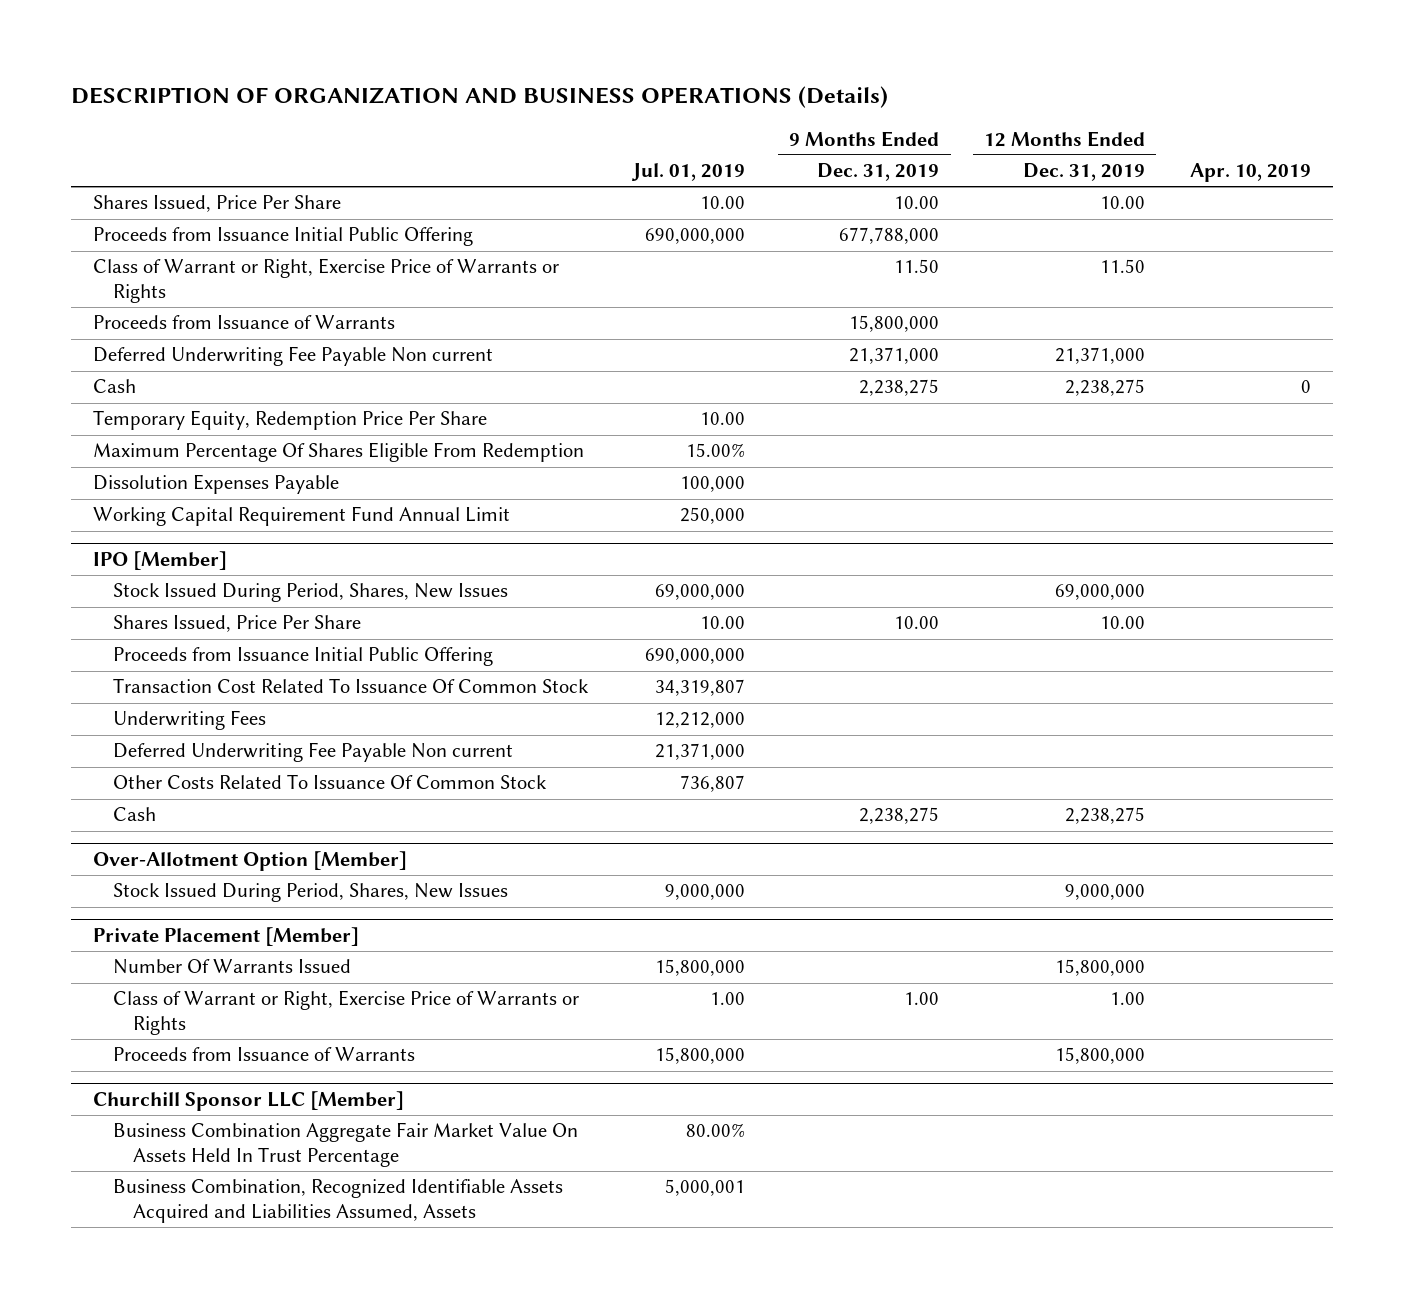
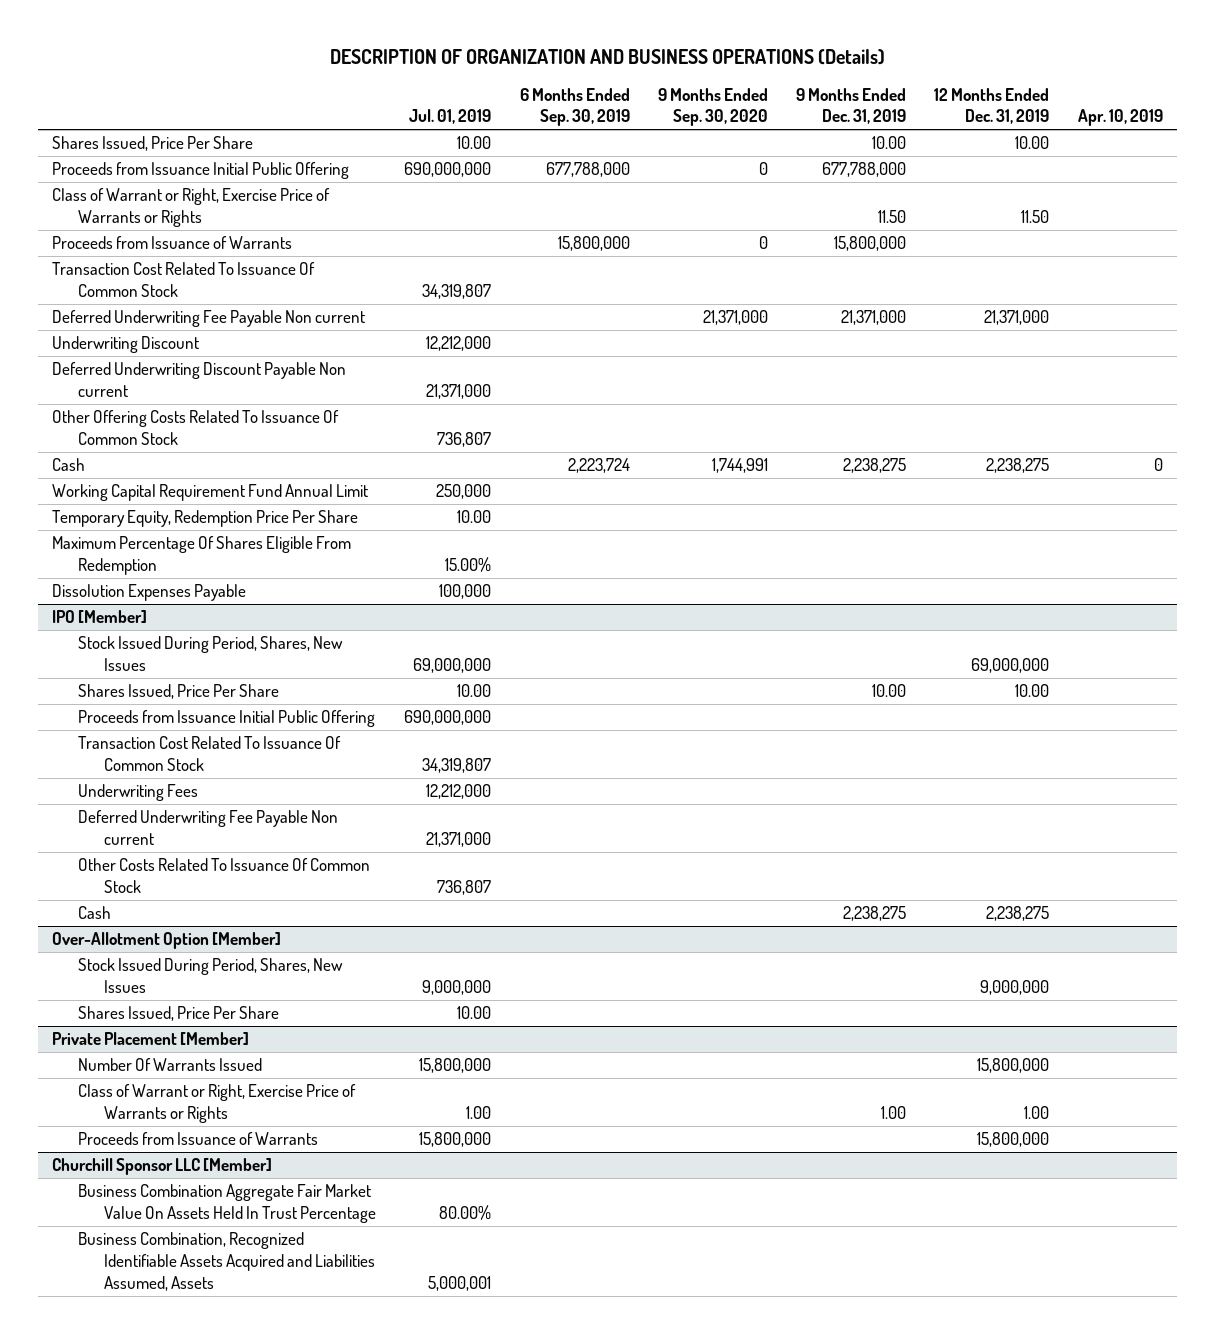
none -> [519,87,630,127] 6 Months Ended Sep. 30, 2019
none -> [657,87,768,127] 9 Months Ended Sep. 30, 2020
none -> [52,262,316,298] Transaction Cost Related To Issuance Of Common Stock
none -> [52,336,200,354] Underwriting Discount
none -> [52,362,347,398] Deferred Underwriting Discount Payable Non current
none -> [52,410,340,446] Other Offering Costs Related To Issuance Of Common Stock
[93,506,511,527] Working Capital Requirement Fund Annual Limit -> [52,484,369,502] Working Capital Requirement Fund Annual Limit
none -> [78,1006,280,1022] Shares Issued, Price Per Share

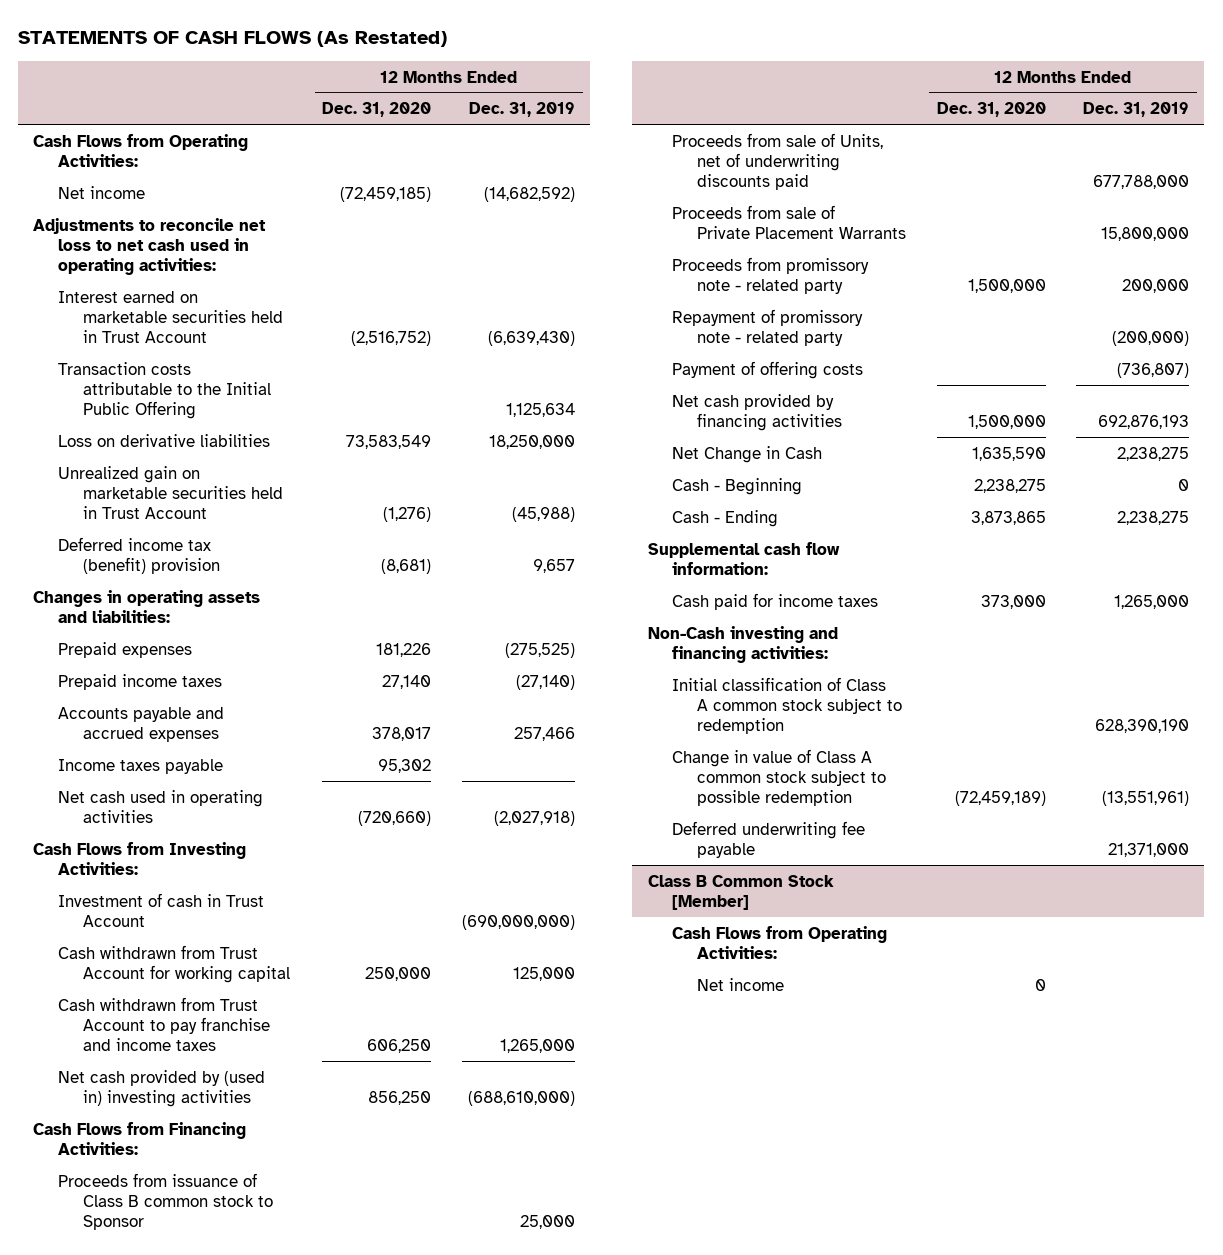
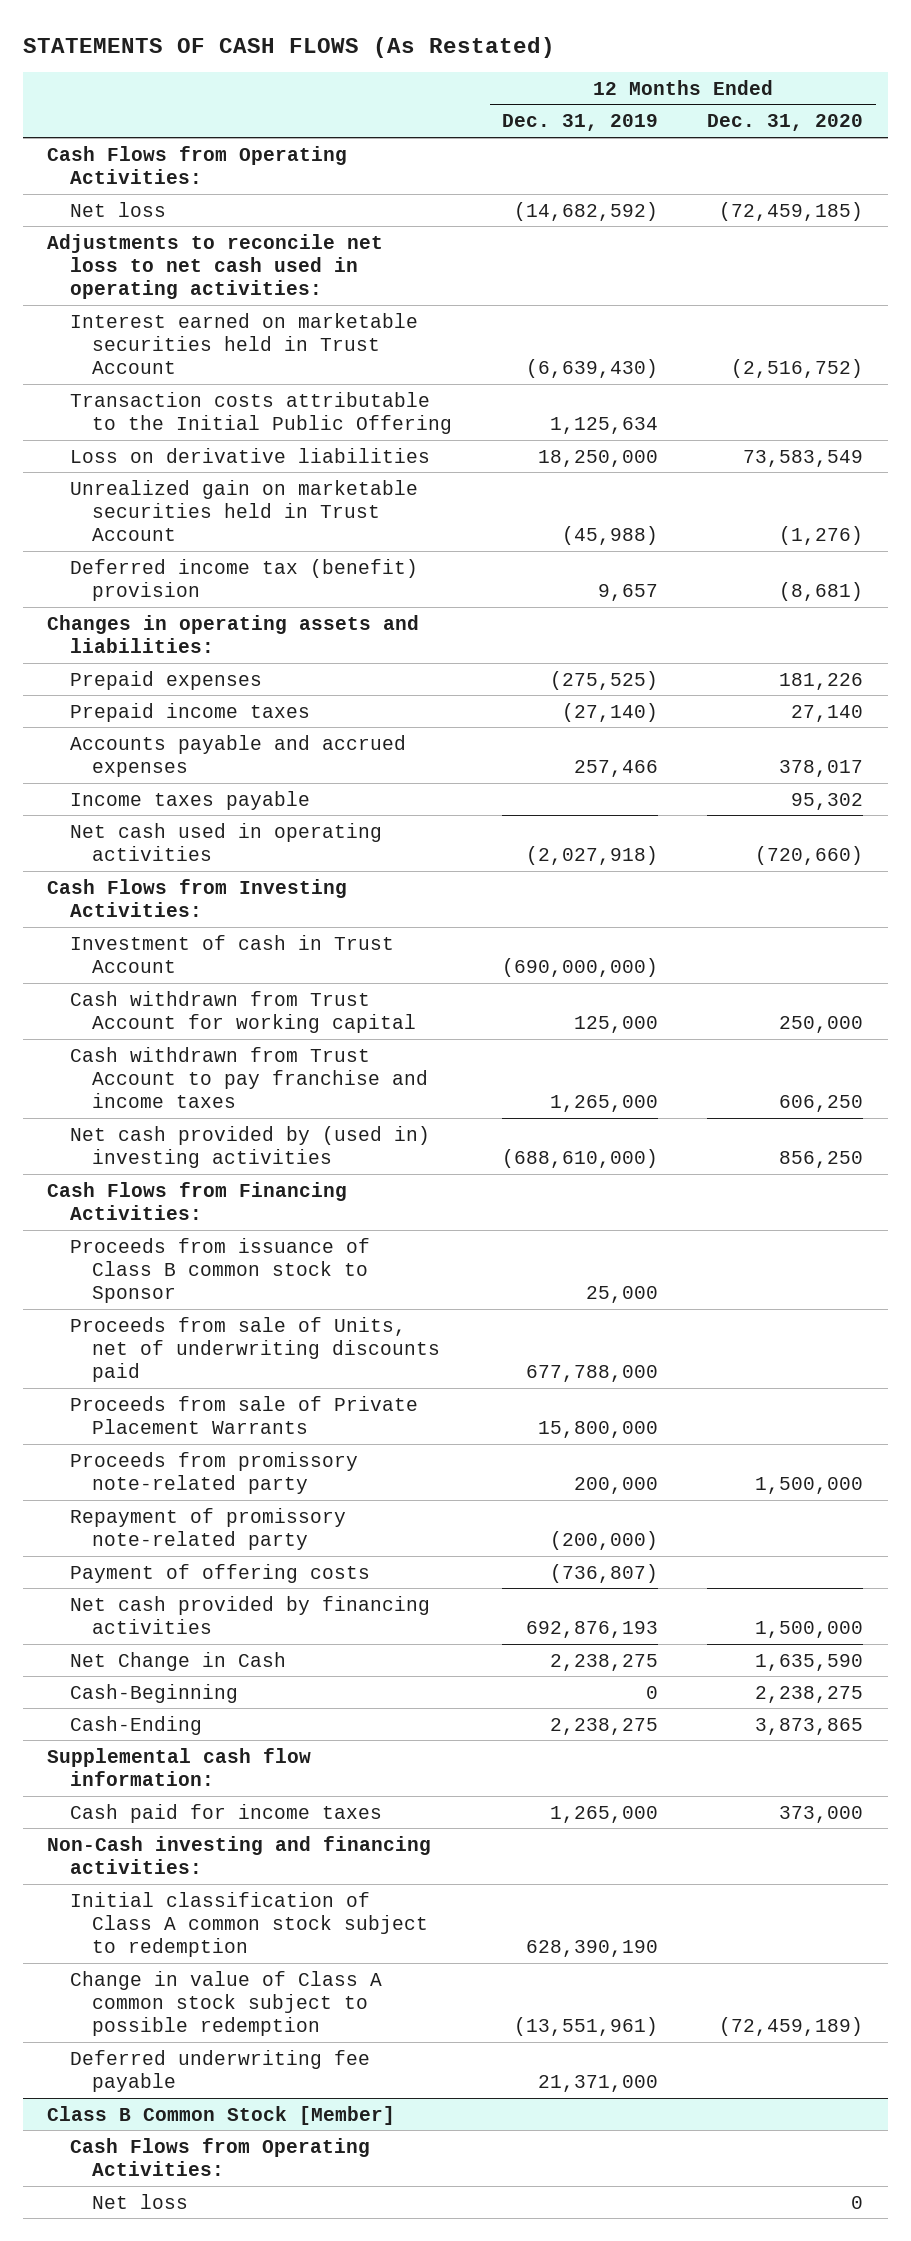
[58,185,146,199] Net income -> [69,201,166,217] Net loss
[672,256,870,294] Proceeds from promissory note - related party -> [69,1451,358,1494] Proceeds from promissory note-related party
[672,308,864,346] Repayment of promissory note - related party -> [69,1507,346,1550] Repayment of promissory note-related party
[672,477,803,495] Cash - Beginning -> [69,1683,238,1703] Cash-Beginning
[672,509,779,527] Cash - Ending -> [69,1715,202,1735] Cash-Ending
[697,977,785,991] Net income -> [92,2193,189,2209] Net loss

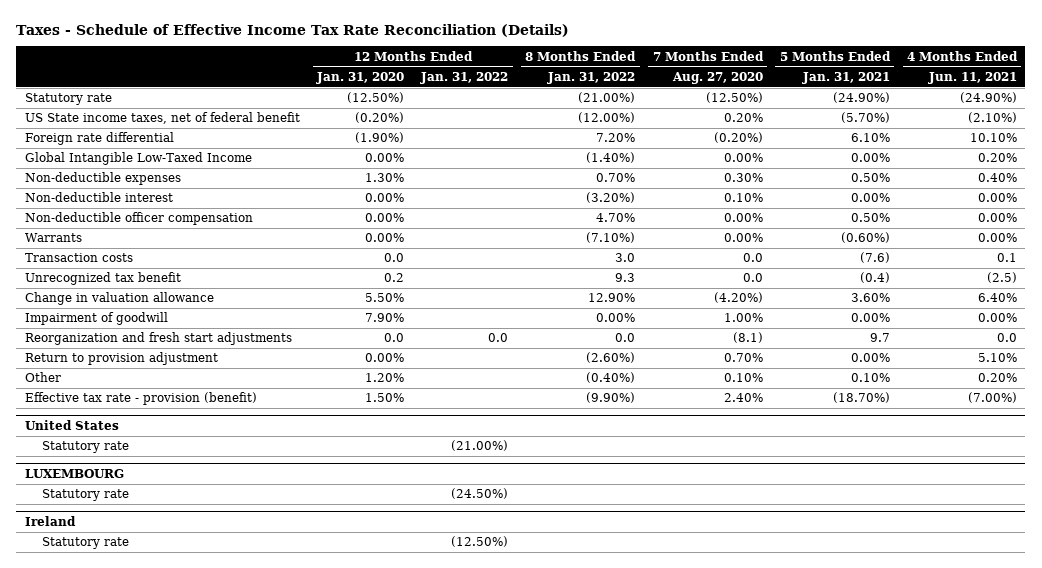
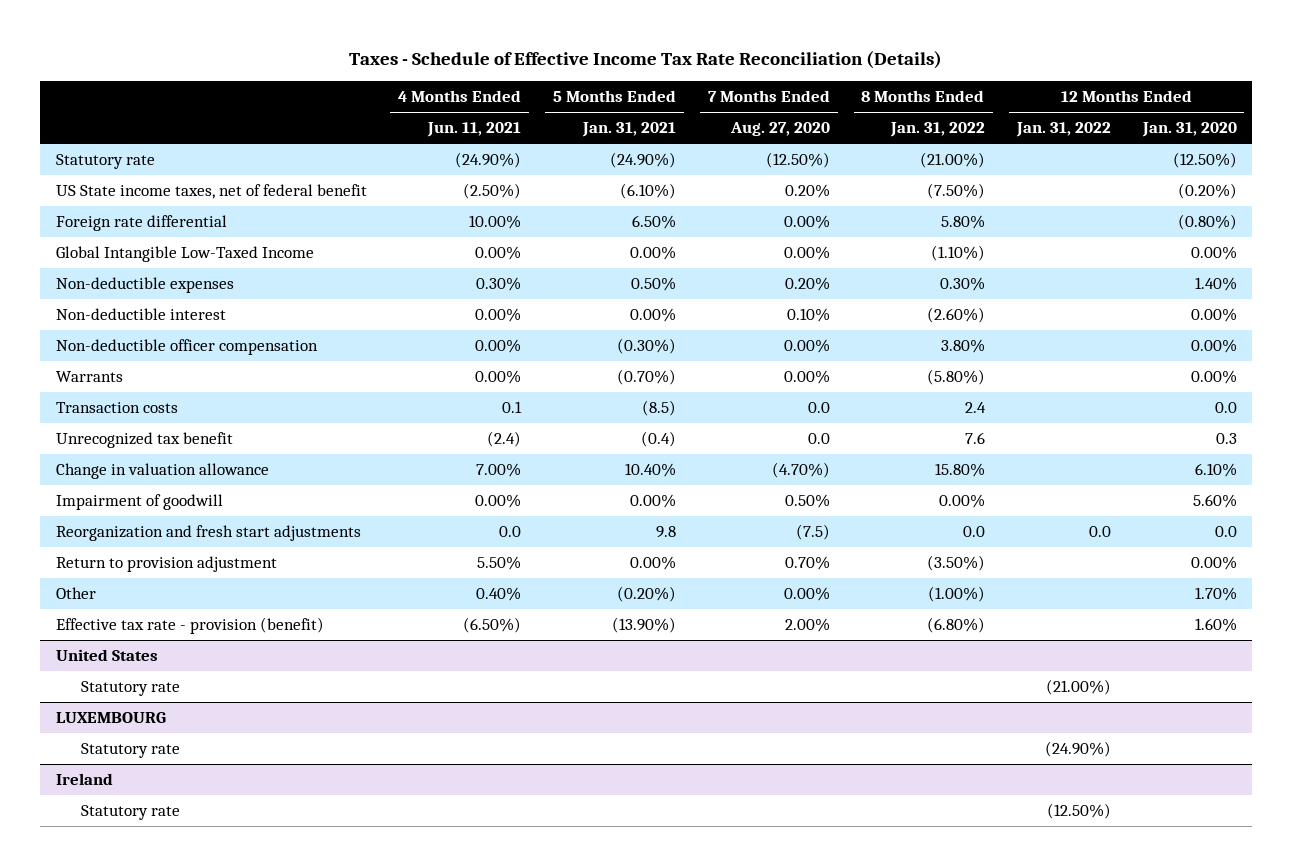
[578,112,636,124] (12.00%) -> [926,183,985,200] (7.50%)
[840,112,890,124] (5.70%) -> [620,183,677,200] (6.10%)
[967,112,1017,124] (2.10%) -> [463,183,522,200] (2.50%)
[355,132,405,144] (1.90%) -> [1177,214,1237,231] (0.80%)
[596,133,636,143] 7.20% -> [940,215,985,230] 5.80%
[713,132,763,144] (0.20%) -> [784,215,831,230] 0.00%
[850,133,890,143] 6.10% -> [632,215,677,230] 6.50%
[969,133,1017,143] 10.10% -> [469,215,522,230] 10.00%
[586,152,636,164] (1.40%) -> [930,245,985,262] (1.10%)
[977,153,1017,163] 0.20% -> [475,246,522,261] 0.00%
[365,173,405,183] 1.30% -> [1194,277,1237,292] 1.40%
[596,173,636,183] 0.70% -> [939,277,985,292] 0.30%
[723,173,763,183] 0.30% -> [785,277,831,292] 0.20%
[977,173,1017,183] 0.40% -> [476,277,522,292] 0.30%
[586,192,636,204] (3.20%) -> [926,307,985,324] (2.60%)
[596,213,636,223] 4.70% -> [940,339,985,354] 3.80%
[850,213,890,223] 0.50% -> [617,338,677,355] (0.30%)
[586,232,636,244] (7.10%) -> [926,369,985,386] (5.80%)
[840,232,890,244] (0.60%) -> [617,369,677,386] (0.70%)
[615,253,636,263] 3.0 -> [964,402,986,414] 2.4
[859,252,890,264] (7.6) -> [642,400,677,417] (8.5)
[384,273,405,283] 0.2 -> [1215,433,1237,445] 0.3
[615,273,636,283] 9.3 -> [964,432,985,445] 7.6
[986,272,1017,284] (2.5) -> [487,431,522,448] (2.4)
[365,293,405,303] 5.50% -> [1194,463,1237,478] 6.10%
[588,293,636,303] 12.90% -> [934,463,985,478] 15.80%
[713,292,763,304] (4.20%) -> [772,462,831,479] (4.70%)
[850,293,890,303] 3.60% -> [625,463,677,478] 10.40%
[977,293,1017,303] 6.40% -> [476,463,522,478] 7.00%
[365,313,405,323] 7.90% -> [1192,494,1237,509] 5.60%
[723,313,763,323] 1.00% -> [785,494,831,509] 0.50%
[732,332,763,344] (8.1) -> [796,524,831,541] (7.5)
[869,333,890,343] 9.7 -> [656,526,677,539] 9.8
[586,352,636,364] (2.60%) -> [926,555,985,572] (3.50%)
[977,353,1017,363] 5.10% -> [477,556,522,571] 5.50%
[365,373,405,383] 1.20% -> [1194,587,1237,602] 1.70%
[586,372,636,384] (0.40%) -> [927,586,985,603] (1.00%)
[723,373,763,383] 0.10% -> [784,587,831,602] 0.00%
[850,373,890,383] 0.10% -> [617,586,677,603] (0.20%)
[977,373,1017,383] 0.20% -> [476,587,522,602] 0.40%
[365,393,405,403] 1.50% -> [1194,618,1237,633] 1.60%
[586,392,636,404] (9.90%) -> [926,617,985,634] (6.80%)
[723,393,763,403] 2.40% -> [785,618,831,633] 2.00%
[832,392,890,404] (18.70%) -> [612,617,677,634] (13.90%)
[967,392,1017,404] (7.00%) -> [463,617,522,634] (6.50%)
[451,488,509,500] (24.50%) -> [1044,741,1111,758] (24.90%)

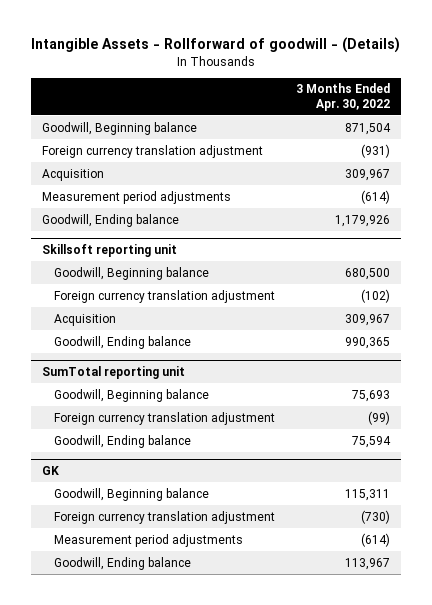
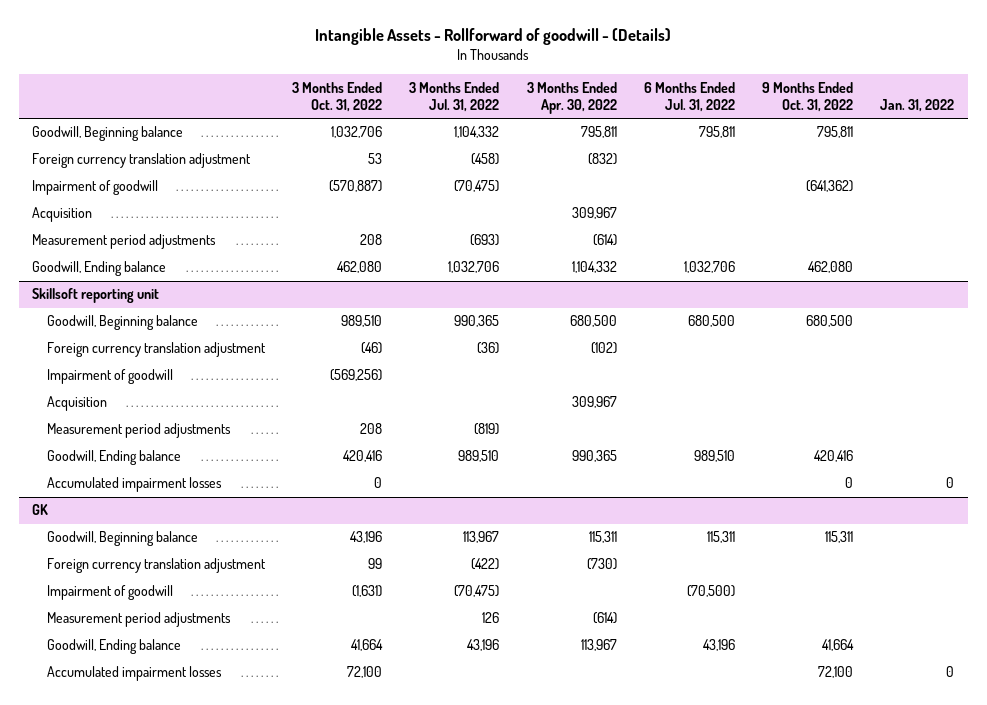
none -> [292,81,383,113] 3 Months Ended Oct. 31, 2022
none -> [409,81,500,113] 3 Months Ended Jul. 31, 2022
none -> [643,81,735,113] 6 Months Ended Jul. 31, 2022
none -> [762,81,854,113] 9 Months Ended Oct. 31, 2022
none -> [880,99,955,113] Jan. 31, 2022
[345,122,392,135] 871,504 -> [580,126,617,139] 795,811
[361,143,391,158] (931) -> [587,153,617,166] (832)
none -> [32,180,159,196] Impairment of goodwill
[335,214,391,227] 1,179,926 -> [571,261,617,274] 1,104,332
none -> [46,369,173,385] Impairment of goodwill
none -> [46,423,231,439] Measurement period adjustments
[41,365,185,379] SumTotal reporting unit -> none
[53,388,209,402] Goodwill, Beginning balance -> none
[53,411,275,425] Foreign currency translation adjustment -> none
[53,434,191,448] Goodwill, Ending balance -> none
none -> [46,477,222,493] Accumulated impairment losses
none -> [46,585,173,601] Impairment of goodwill
none -> [46,666,222,682] Accumulated impairment losses

